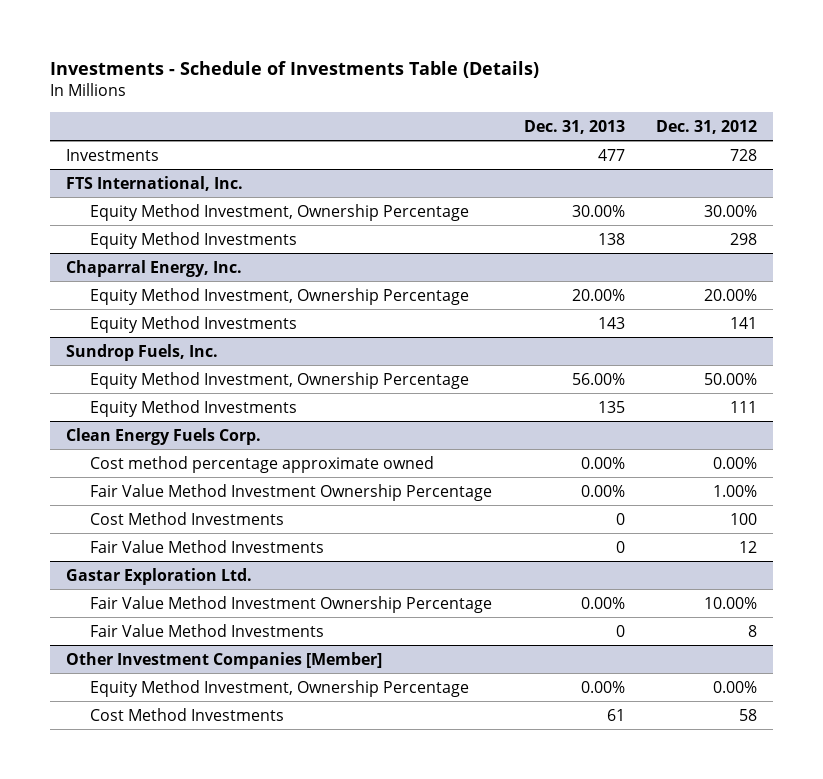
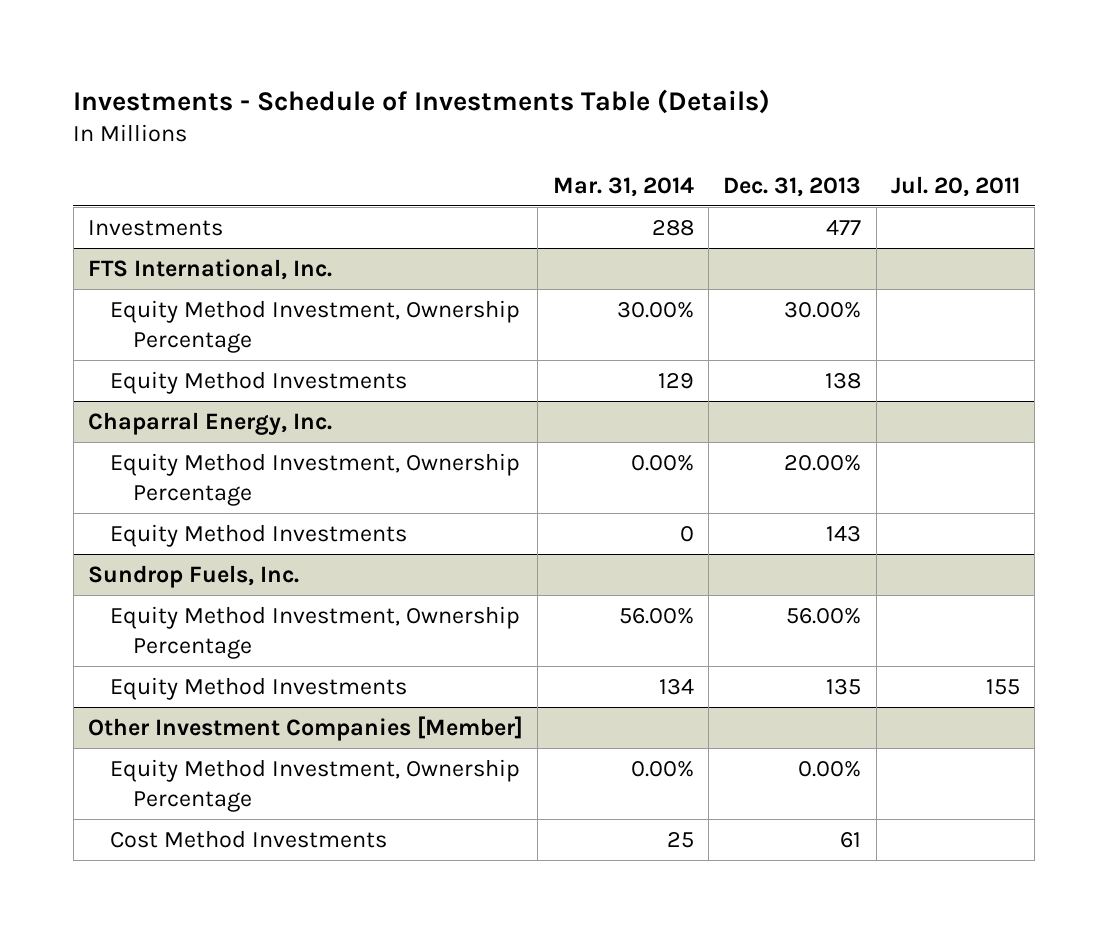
[656,119,758,134] Dec. 31, 2012 -> none
none -> [552,176,694,197] Mar. 31, 2014
none -> [891,175,1021,197] Jul. 20, 2011
[66,427,262,445] Clean Energy Fuels Corp. -> none
[90,455,435,473] Cost method percentage approximate owned -> none
[90,483,493,501] Fair Value Method Investment Ownership Percentage -> none
[90,511,285,525] Cost Method Investments -> none
[90,539,325,553] Fair Value Method Investments -> none
[66,567,253,585] Gastar Exploration Ltd. -> none
[90,595,493,613] Fair Value Method Investment Ownership Percentage -> none
[90,623,325,637] Fair Value Method Investments -> none

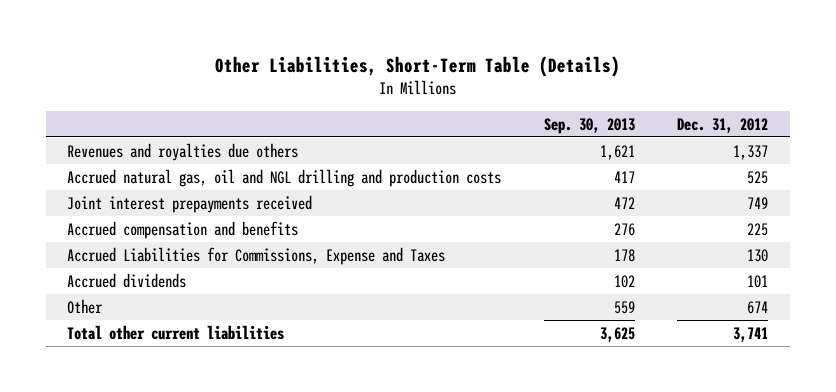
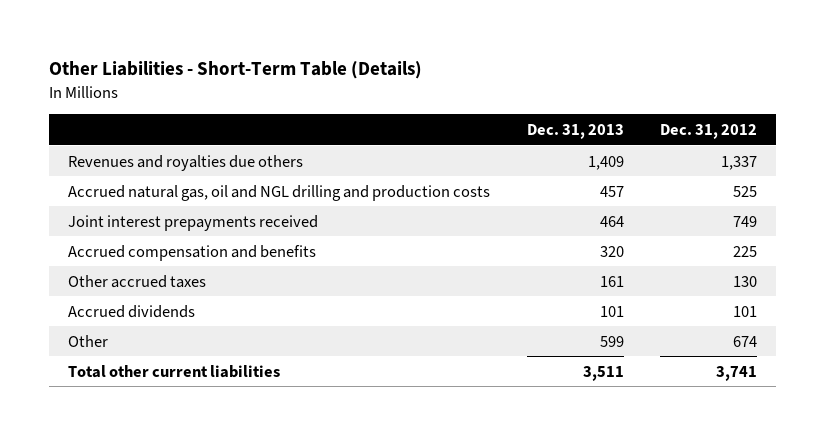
[214,55,620,77] Other Liabilities, Short-Term Table (Details) -> [49,61,423,80] Other Liabilities - Short-Term Table (Details)
[543,117,635,134] Sep. 30, 2013 -> none
none -> [526,124,624,140] Dec. 31, 2013
[67,246,446,265] Accrued Liabilities for Commissions, Expense and Taxes -> [67,274,206,288] Other accrued taxes

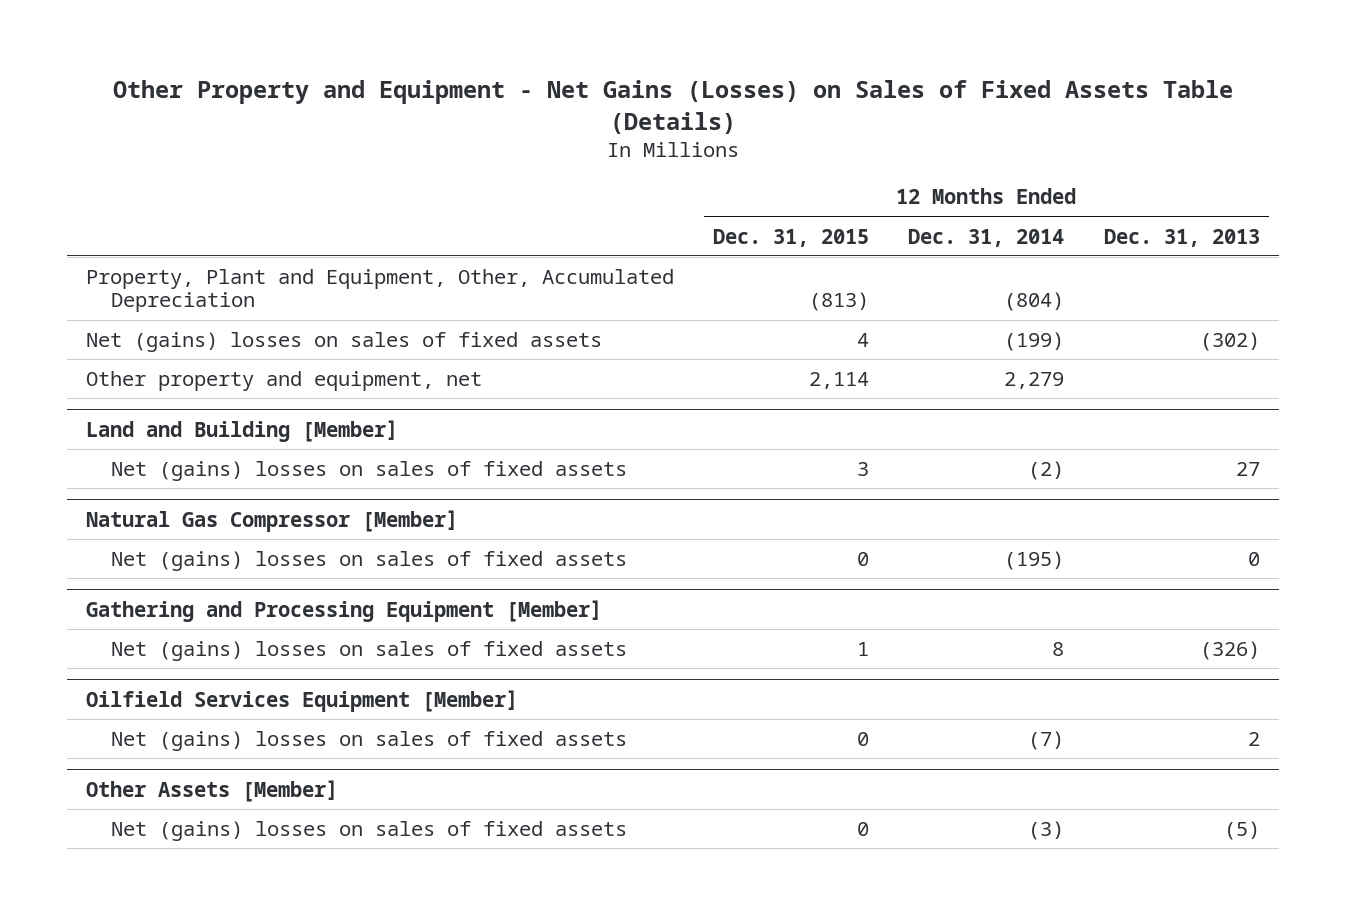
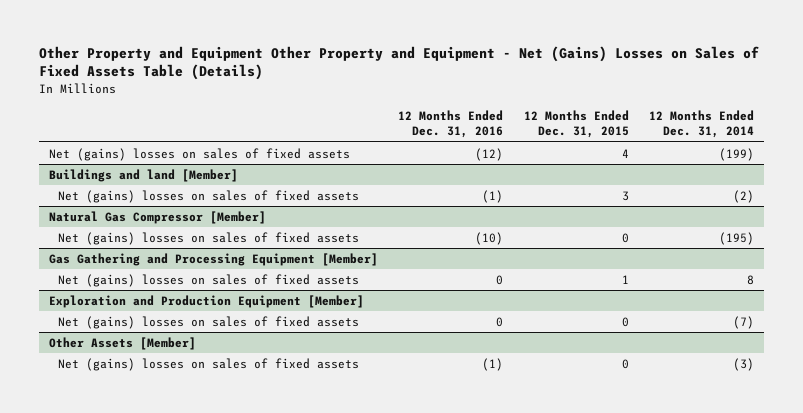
[112,80,1233,134] Other Property and Equipment - Net Gains (Losses) on Sales of Fixed Assets Table (Details) -> [38,45,759,81] Other Property and Equipment Other Property and Equipment - Net (Gains) Losses on Sales of Fixed Assets Table (Details)
[1103,228,1260,247] Dec. 31, 2013 -> none
none -> [398,109,504,139] 12 Months Ended Dec. 31, 2016
[86,268,675,313] Property, Plant and Equipment, Other, Accumulated Depreciation -> none
[86,370,483,391] Other property and equipment, net -> none
[86,419,399,442] Land and Building [Member] -> [49,168,239,182] Buildings and land [Member]
[86,599,603,622] Gathering and Processing Equipment [Member] -> [49,252,379,266] Gas Gathering and Processing Equipment [Member]
[86,689,519,712] Oilfield Services Equipment [Member] -> [49,294,365,308] Exploration and Production Equipment [Member]

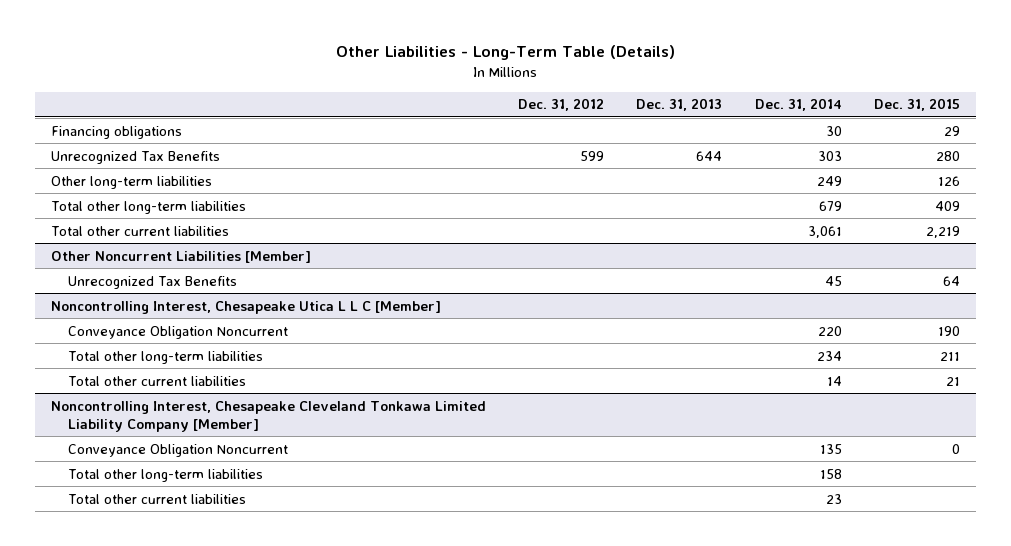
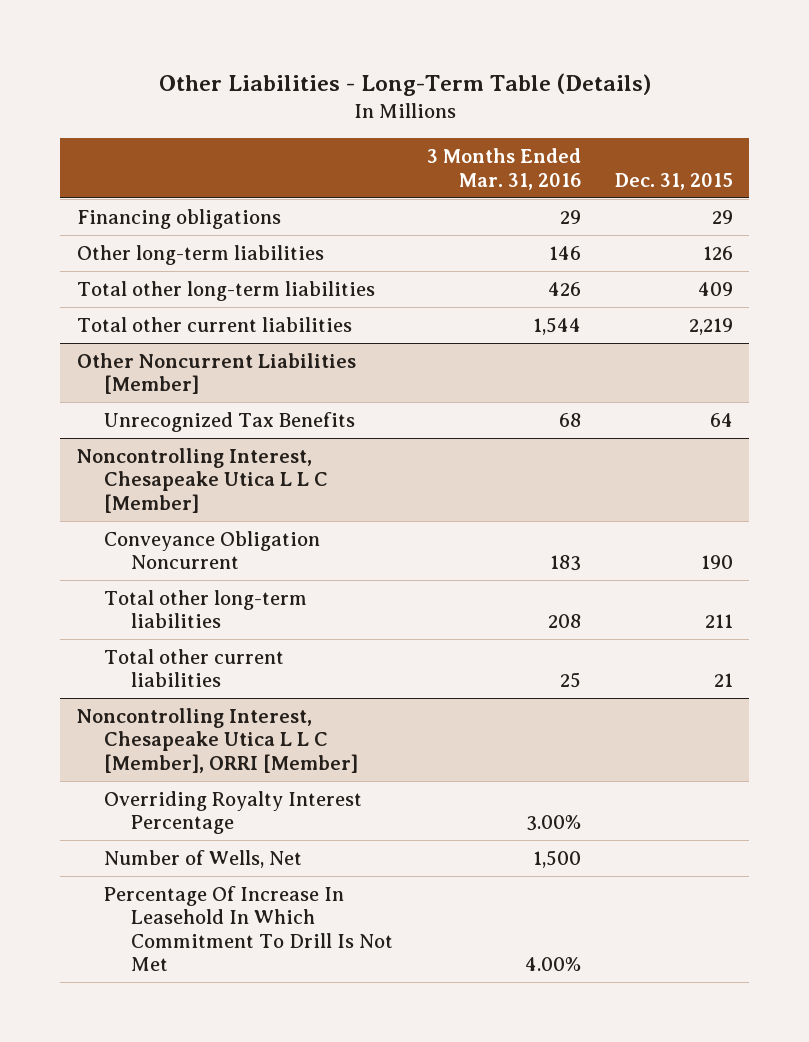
[518,98,605,112] Dec. 31, 2012 -> none
[636,98,723,112] Dec. 31, 2013 -> none
[754,98,842,112] Dec. 31, 2014 -> none
none -> [426,147,581,190] 3 Months Ended Mar. 31, 2016
[50,150,220,164] Unrecognized Tax Benefits -> none
[50,400,486,432] Noncontrolling Interest, Chesapeake Cleveland Tonkawa Limited Liability Company [Member] -> none
[67,443,288,457] Conveyance Obligation Noncurrent -> none
[67,468,263,482] Total other long-term liabilities -> none
[67,493,246,504] Total other current liabilities -> none
none -> [76,707,359,773] Noncontrolling Interest, Chesapeake Utica L L C [Member], ORRI [Member]
none -> [104,790,363,835] Overriding Royalty Interest Percentage
none -> [104,849,303,868] Number of Wells, Net
none -> [104,885,394,972] Percentage Of Increase In Leasehold In Which Commitment To Drill Is Not Met

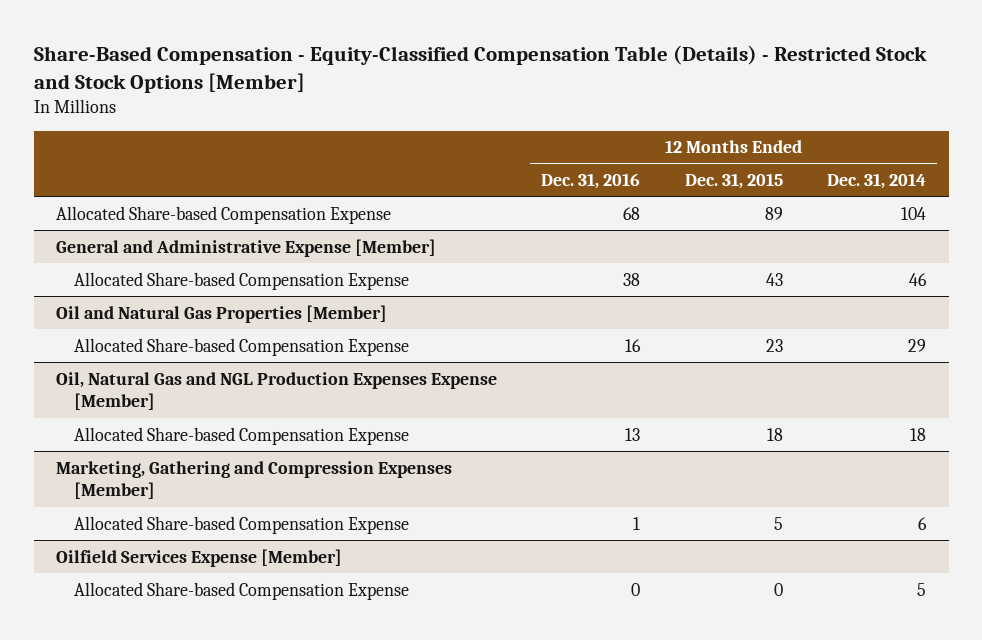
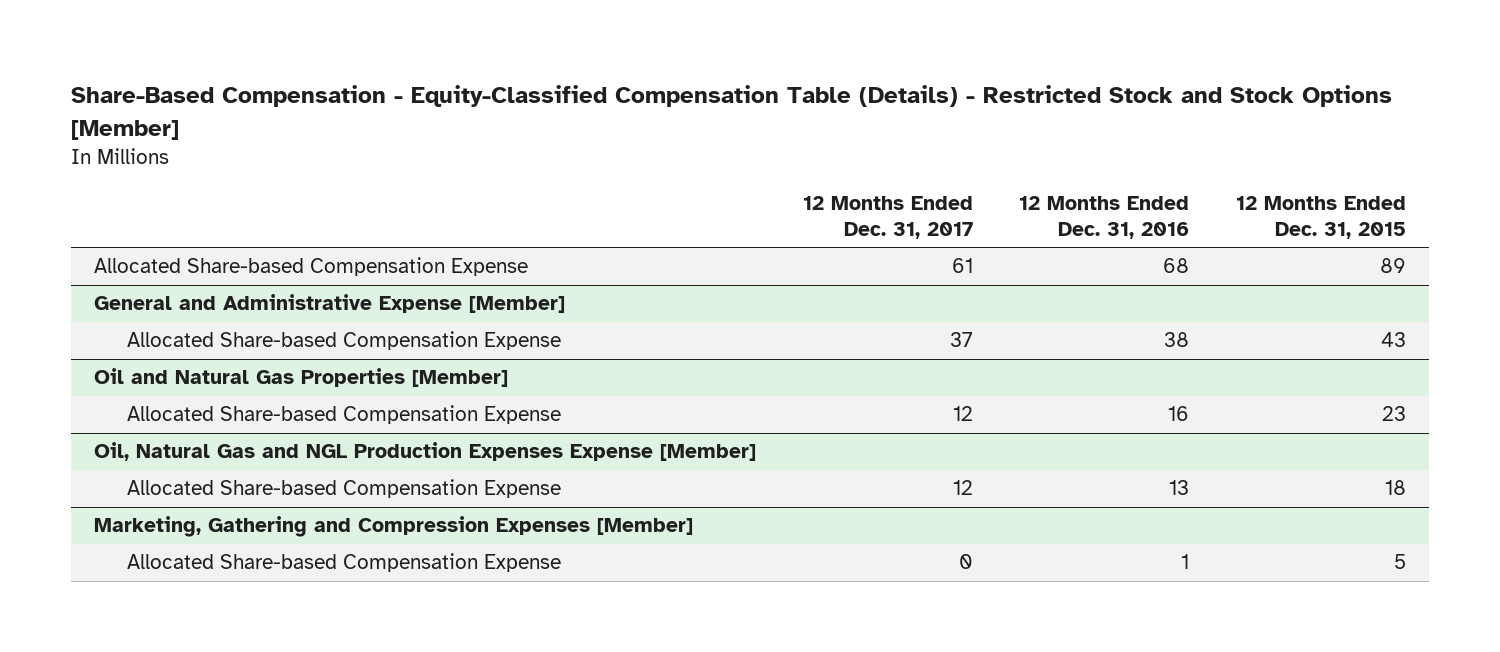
[827,173,927,190] Dec. 31, 2014 -> none
none -> [802,196,973,239] 12 Months Ended Dec. 31, 2017
[55,548,342,567] Oilfield Services Expense [Member] -> none
[74,581,410,600] Allocated Share-based Compensation Expense -> none

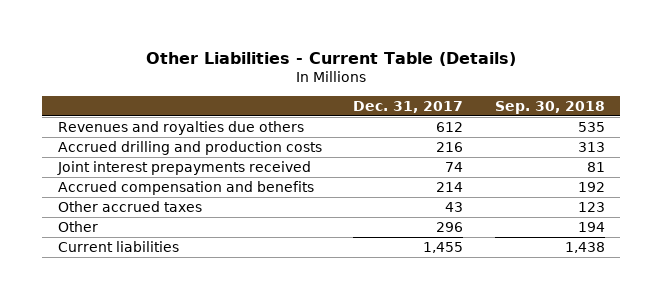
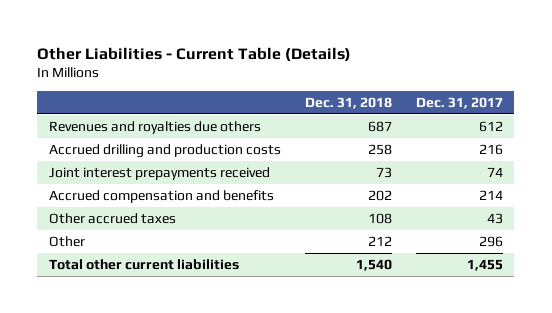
[494,101,605,115] Sep. 30, 2018 -> none
none -> [304,97,392,110] Dec. 31, 2018
[58,240,180,252] Current liabilities -> [49,258,240,270] Total other current liabilities

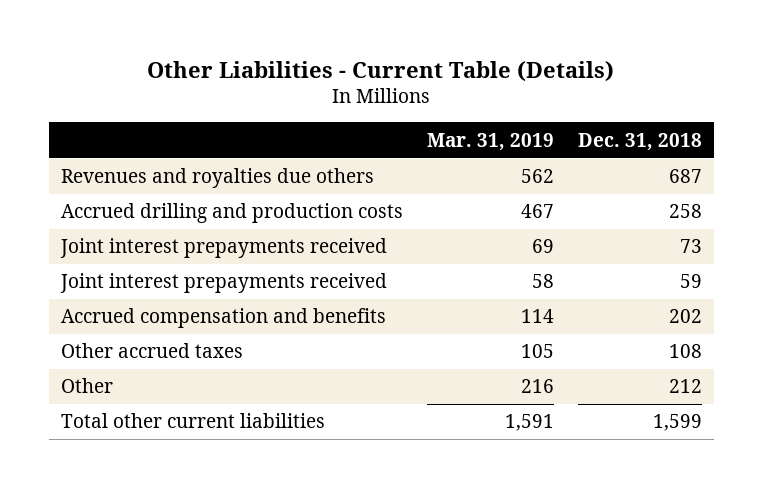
[415,97,503,110] Dec. 31, 2017 -> none
none -> [426,132,554,151] Mar. 31, 2019
none -> [59,273,387,294] Joint interest prepayments received
[355,258,392,271] 1,540 -> [652,414,702,432] 1,599

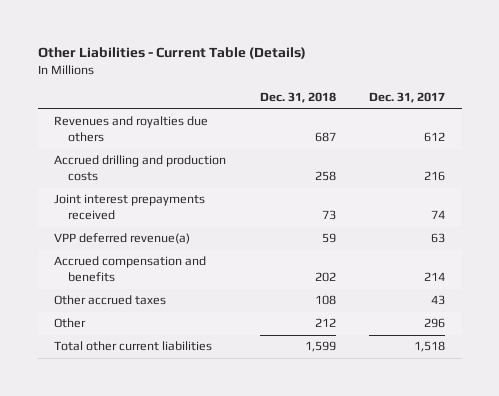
[426,132,554,151] Mar. 31, 2019 -> none
none -> [369,92,446,104] Dec. 31, 2017
[59,273,387,294] Joint interest prepayments received -> none
none -> [54,233,191,245] VPP deferred revenue(a)

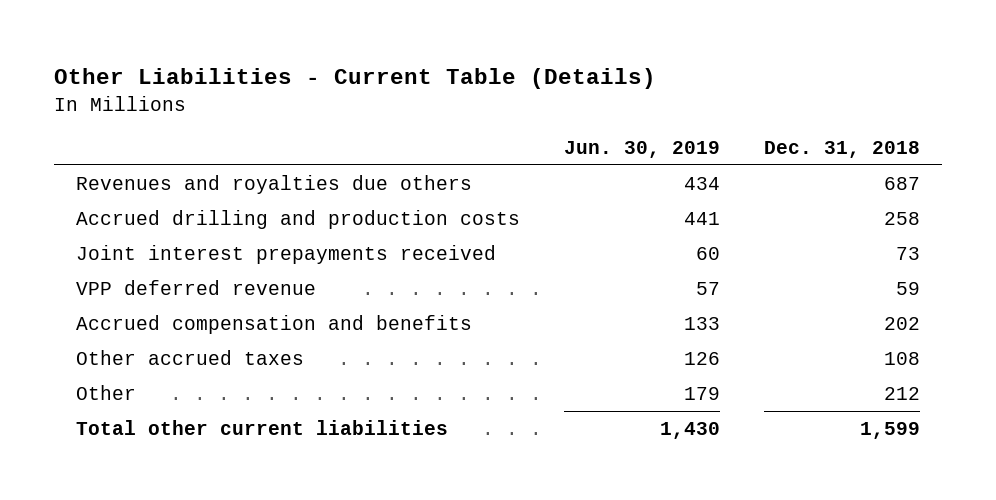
[369,92,446,104] Dec. 31, 2017 -> none
none -> [563,141,720,159] Jun. 30, 2019
[54,233,191,245] VPP deferred revenue(a) -> [75,279,316,295] VPP deferred revenue

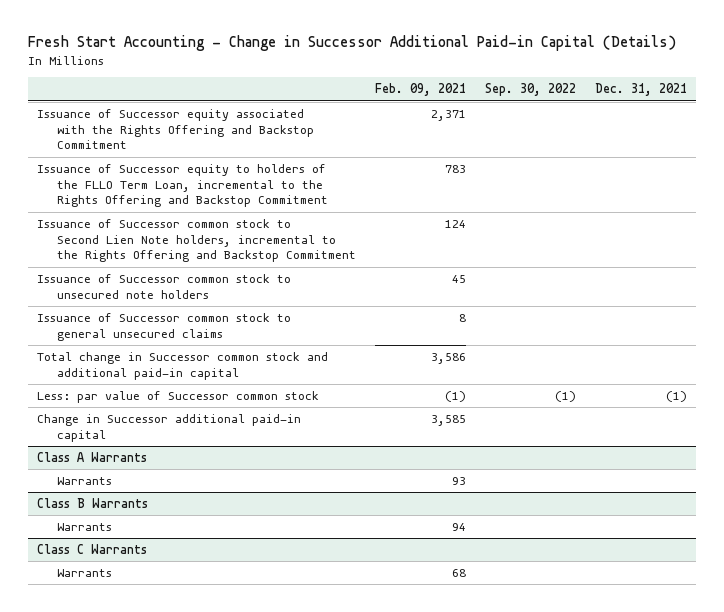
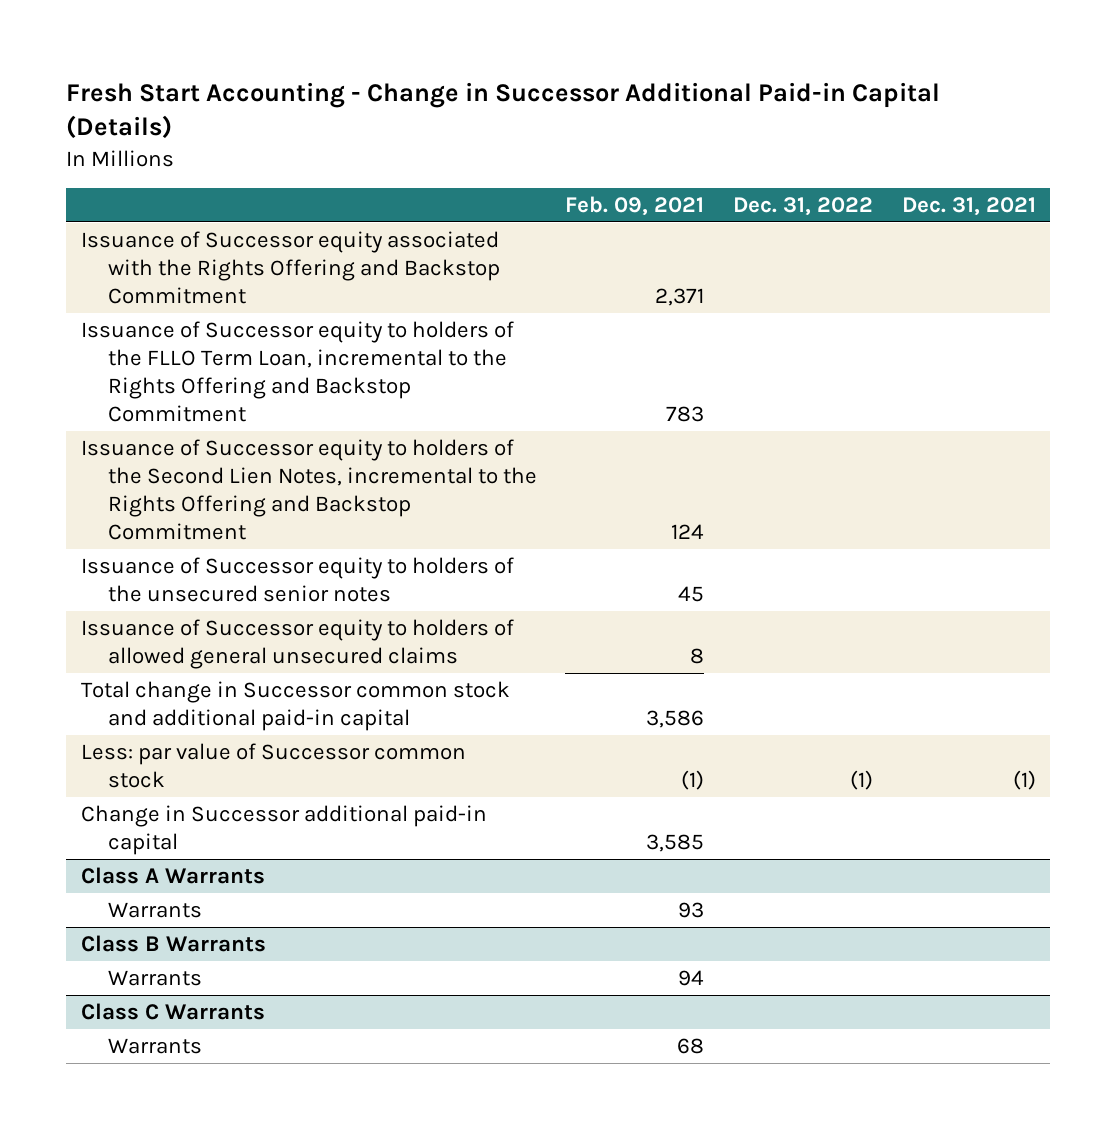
[484,83,576,97] Sep. 30, 2022 -> none
none -> [733,196,874,216] Dec. 31, 2022
[37,218,357,263] Issuance of Successor common stock to Second Lien Note holders, incremental to the Rights Offering and Backstop Commitment -> [80,439,537,540] Issuance of Successor equity to holders of the Second Lien Notes, incremental to the Rights Offering and Backstop Commitment
[37,273,292,299] Issuance of Successor common stock to unsecured note holders -> [80,557,514,603] Issuance of Successor equity to holders of the unsecured senior notes
[37,312,292,341] Issuance of Successor common stock to general unsecured claims -> [80,619,514,670] Issuance of Successor equity to holders of allowed general unsecured claims

